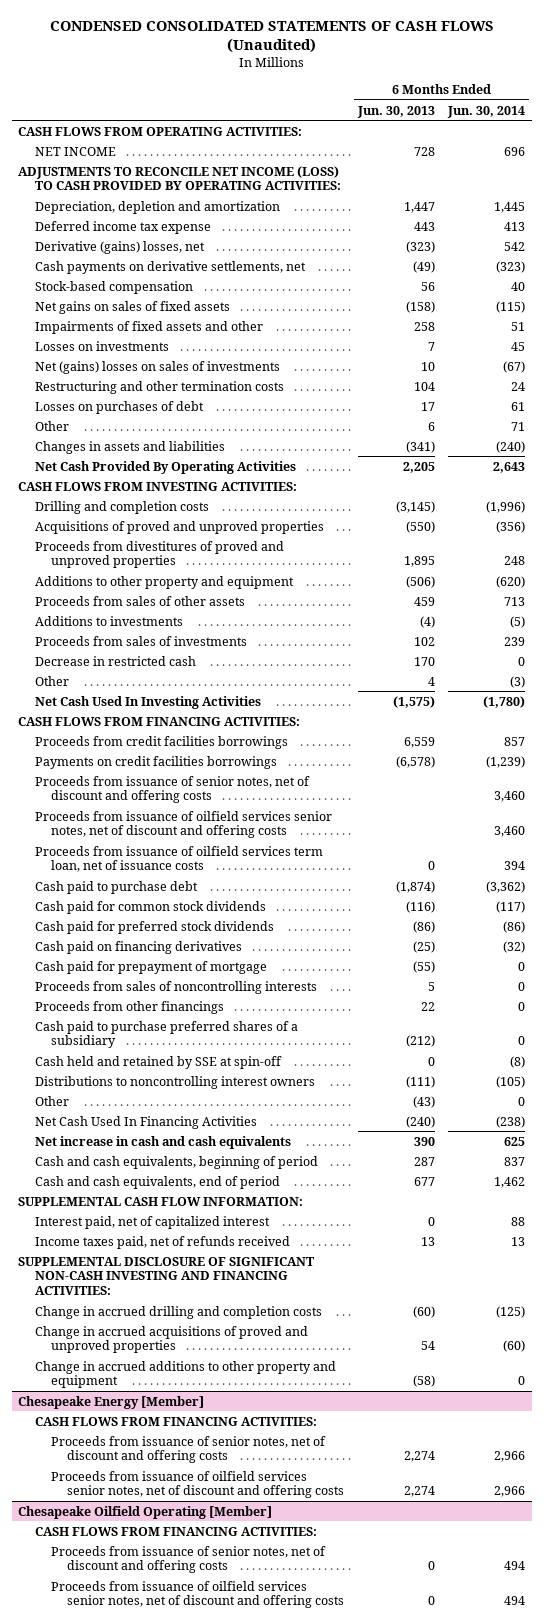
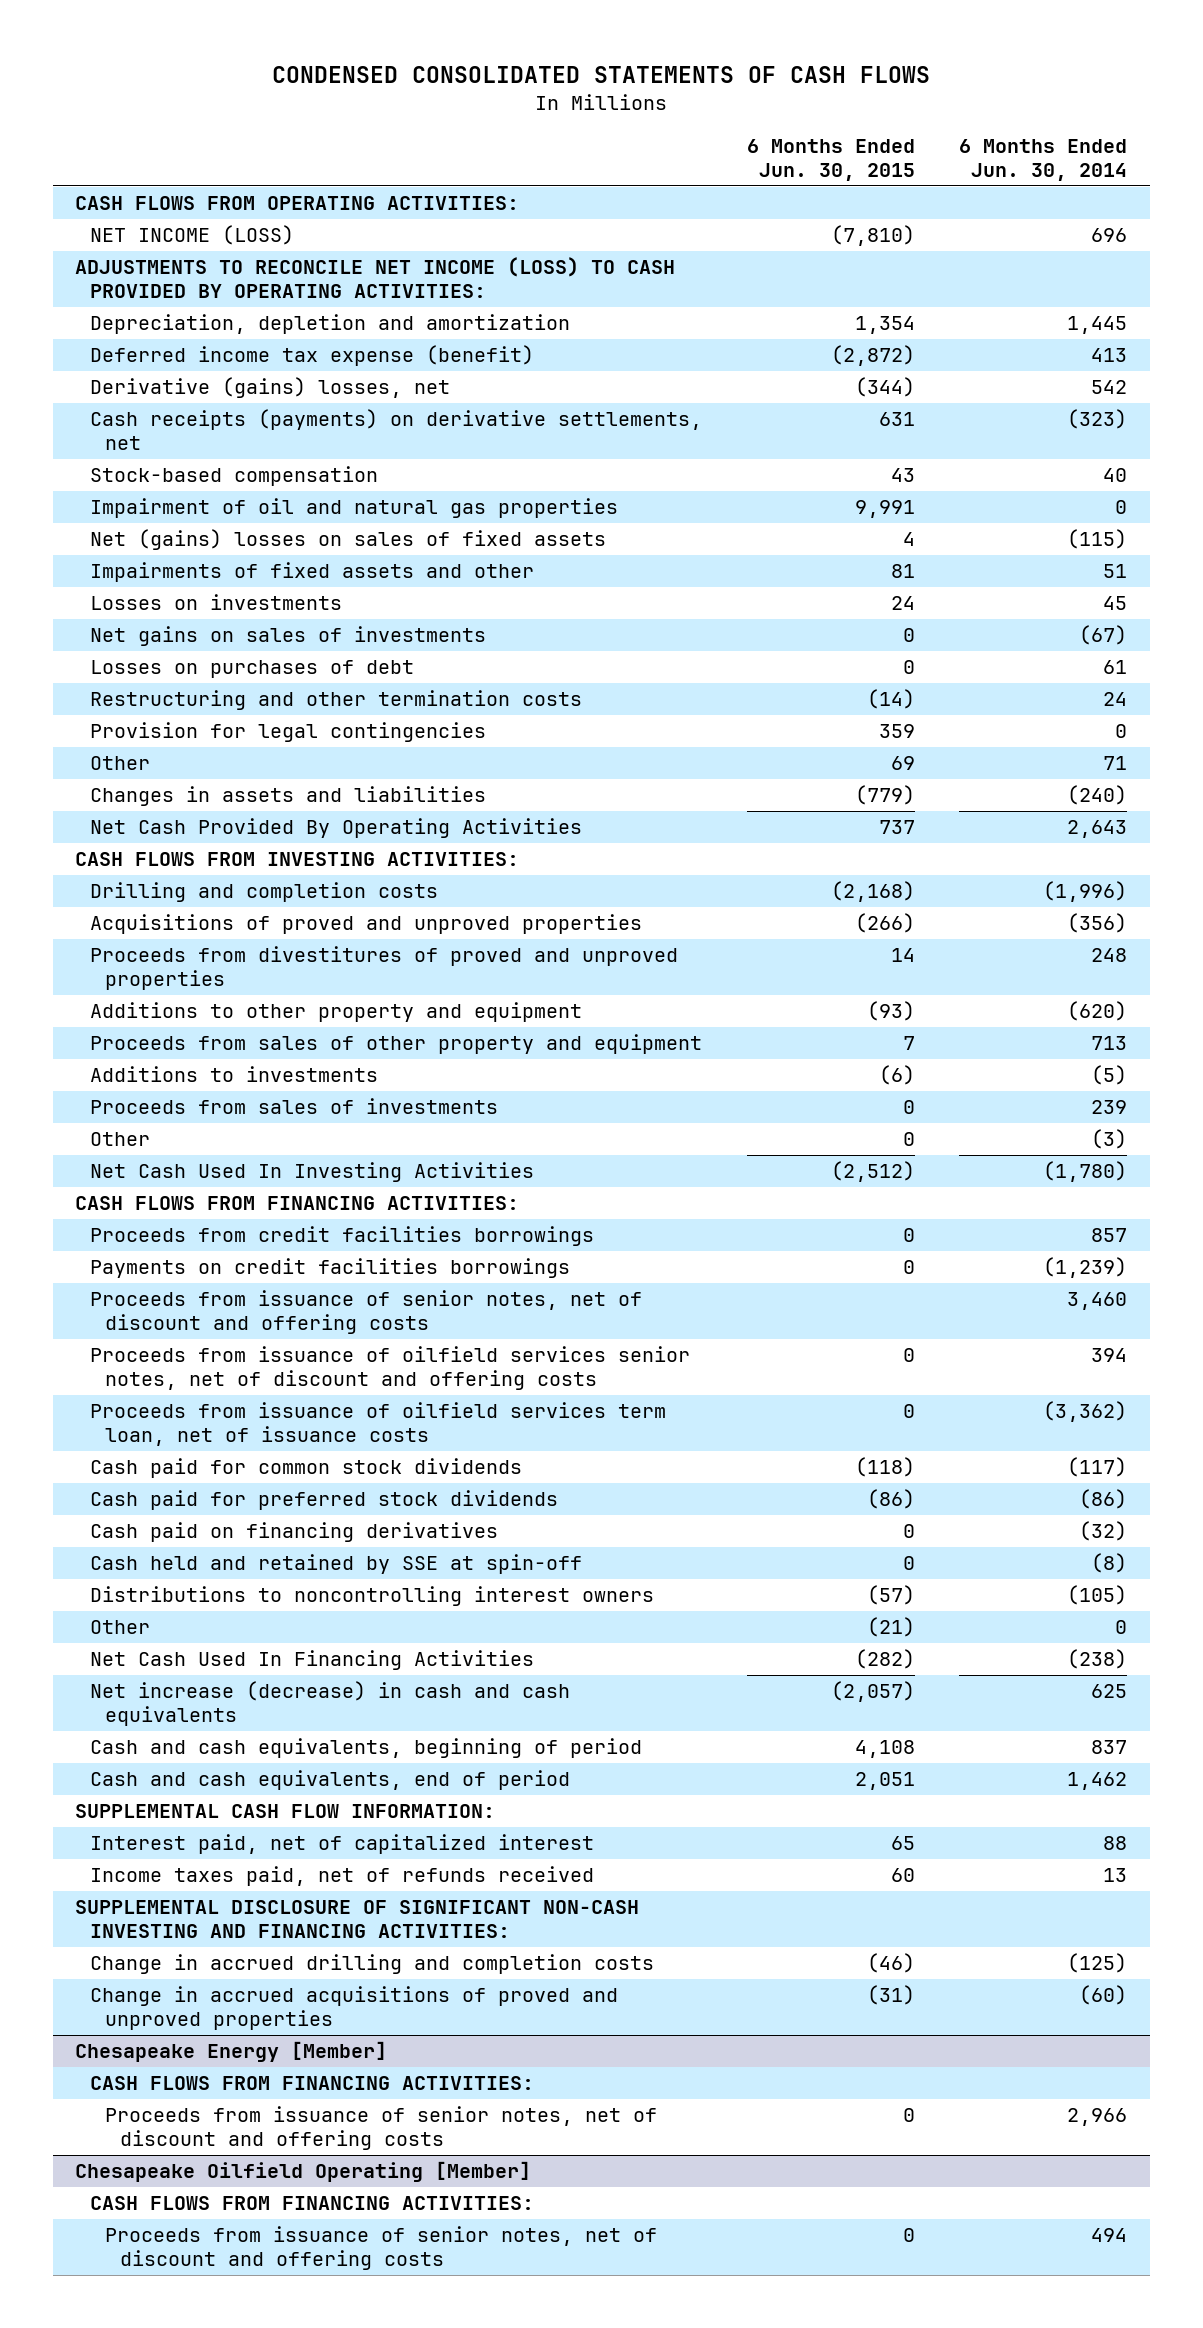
[49,20,494,54] CONDENSED CONSOLIDATED STATEMENTS OF CASH FLOWS (Unaudited) -> [272,66,931,84] CONDENSED CONSOLIDATED STATEMENTS OF CASH FLOWS
[356,105,435,118] Jun. 30, 2013 -> none
none -> [746,138,915,181] 6 Months Ended Jun. 30, 2015
[34,146,116,156] NET INCOME -> [89,224,294,245] NET INCOME (LOSS)
[34,220,211,234] Deferred income tax expense -> [89,344,534,366] Deferred income tax expense (benefit)
[34,260,306,274] Cash payments on derivative settlements, net -> [89,408,702,451] Cash receipts (payments) on derivative settlements, net
none -> [89,497,618,518] Impairment of oil and natural gas properties
[34,300,230,314] Net gains on sales of fixed assets -> [89,528,606,550] Net (gains) losses on sales of fixed assets
[34,360,280,374] Net (gains) losses on sales of investments -> [89,625,486,646] Net gains on sales of investments
[34,380,284,394] Restructuring and other termination costs -> [89,689,582,710] Restructuring and other termination costs
none -> [89,721,486,742] Provision for legal contingencies
[34,595,245,606] Proceeds from sales of other assets -> [89,1033,702,1054] Proceeds from sales of other property and equipment
[34,655,196,666] Decrease in restricted cash -> none
[34,880,198,894] Cash paid to purchase debt -> none
[494,826,526,838] 3,460 -> [1091,1347,1128,1362] 394
[504,861,526,871] 394 -> [1043,1400,1128,1422] (3,362)
[34,960,267,974] Cash paid for prepayment of mortgage -> none
[34,980,317,994] Proceeds from sales of noncontrolling interests -> none
[34,1000,224,1014] Proceeds from other financings -> none
[34,1020,298,1049] Cash paid to purchase preferred shares of a subsidiary -> none
[34,1135,291,1149] Net increase in cash and cash equivalents -> [89,1680,570,1727] Net increase (decrease) in cash and cash equivalents
[34,1360,336,1389] Change in accrued additions to other property and equipment -> none
[50,1470,345,1499] Proceeds from issuance of oilfield services senior notes, net of discount and offering costs -> none
[50,1580,345,1609] Proceeds from issuance of oilfield services senior notes, net of discount and offering costs -> none

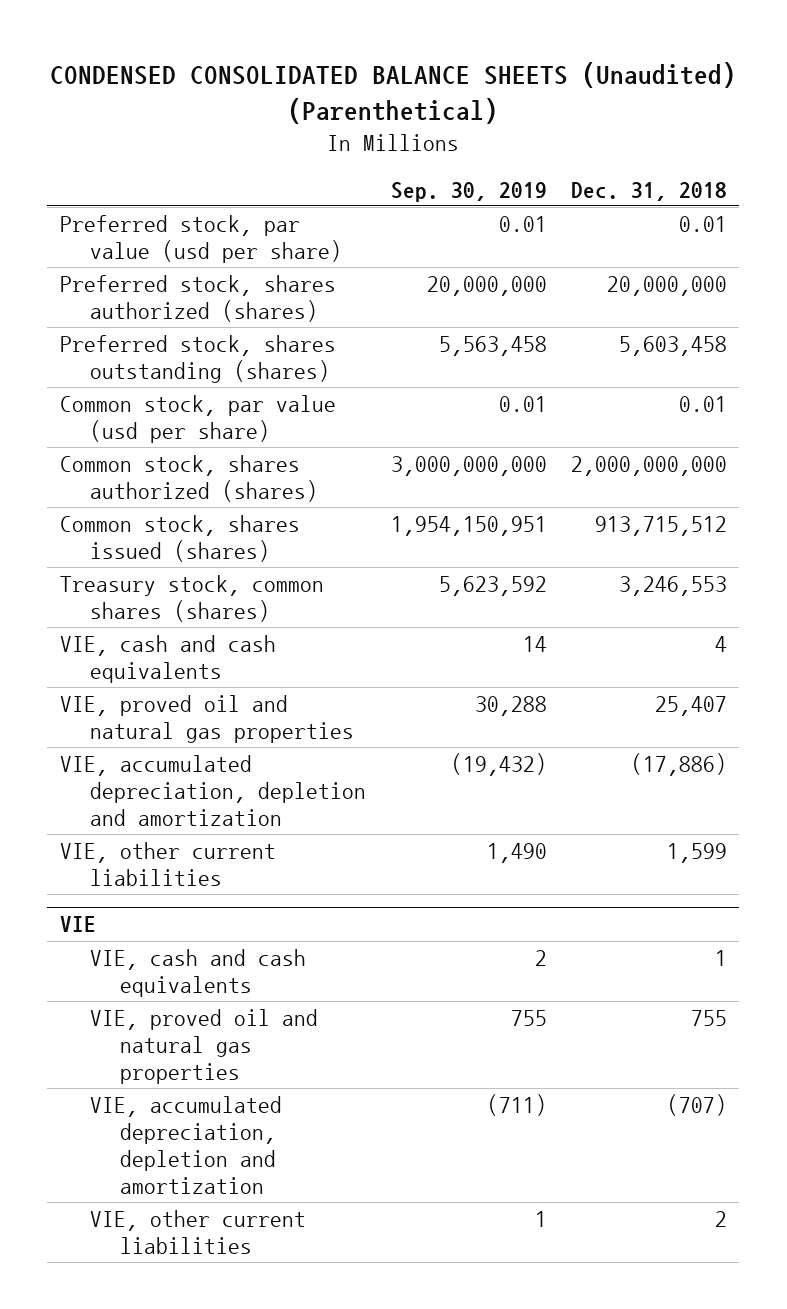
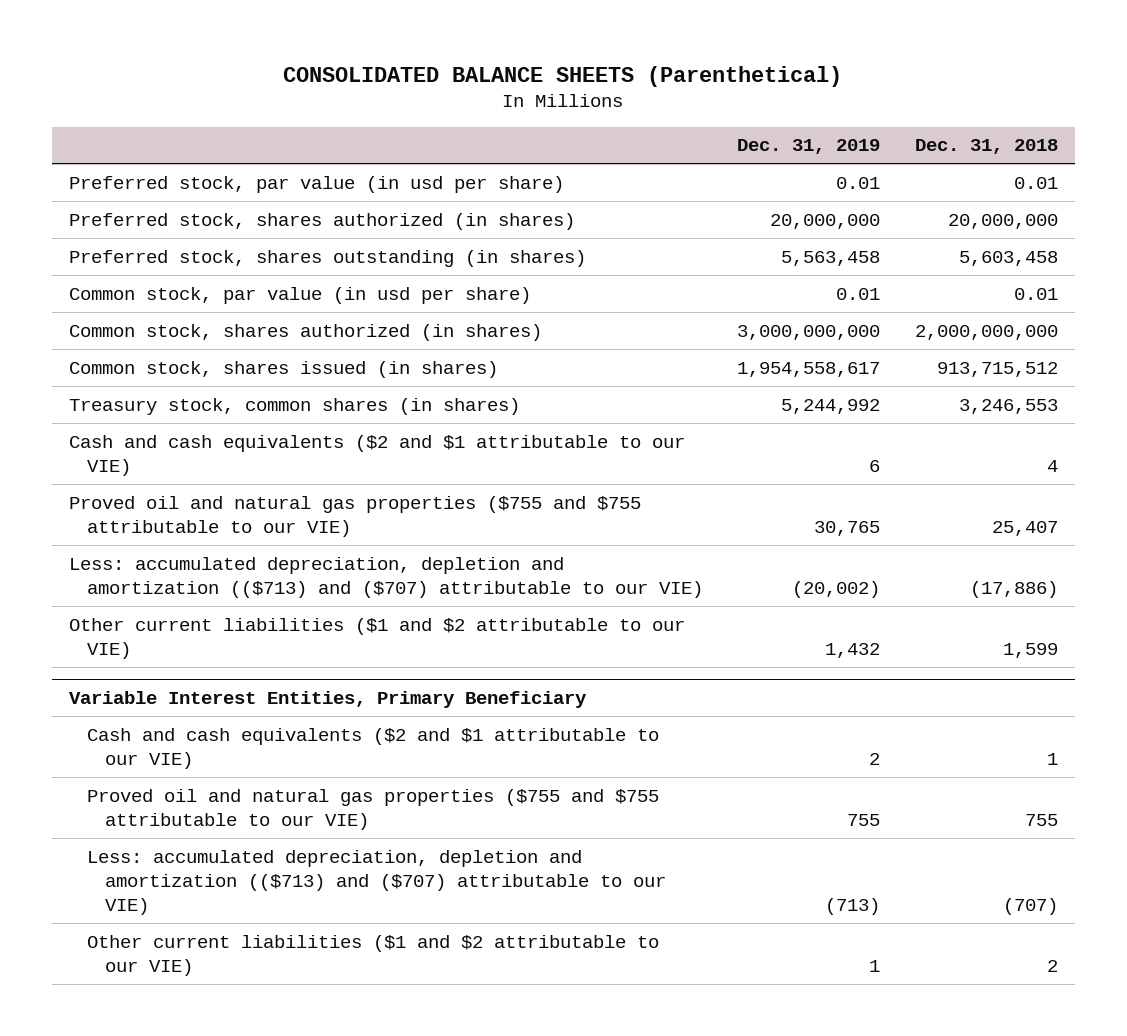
[50,62,737,124] CONDENSED CONSOLIDATED BALANCE SHEETS (Unaudited) (Parenthetical) -> [283,65,843,87] CONSOLIDATED BALANCE SHEETS (Parenthetical)
[390,181,547,202] Sep. 30, 2019 -> none
none -> [737,139,881,155] Dec. 31, 2019
[59,214,343,263] Preferred stock, par value (usd per share) -> [68,175,564,193] Preferred stock, par value (in usd per share)
[59,274,336,322] Preferred stock, shares authorized (shares) -> [68,212,575,230] Preferred stock, shares authorized (in shares)
[59,334,336,383] Preferred stock, shares outstanding (shares) -> [68,249,586,267] Preferred stock, shares outstanding (in shares)
[59,394,336,443] Common stock, par value (usd per share) -> [68,286,531,304] Common stock, par value (in usd per share)
[59,454,319,502] Common stock, shares authorized (shares) -> [68,323,542,341] Common stock, shares authorized (in shares)
[59,514,300,562] Common stock, shares issued (shares) -> [68,360,498,378] Common stock, shares issued (in shares)
[59,574,324,622] Treasury stock, common shares (shares) -> [68,397,520,415] Treasury stock, common shares (in shares)
[59,634,276,683] VIE, cash and cash equivalents -> [68,434,685,476] Cash and cash equivalents ($2 and $1 attributable to our VIE)
[59,694,355,743] VIE, proved oil and natural gas properties -> [68,495,641,537] Proved oil and natural gas properties ($755 and $755 attributable to our VIE)
[59,754,367,826] VIE, accumulated depreciation, depletion and amortization -> [68,556,703,598] Less: accumulated depreciation, depletion and amortization (($713) and ($707) attributable to our VIE)
[59,841,276,886] VIE, other current liabilities -> [68,617,685,659] Other current liabilities ($1 and $2 attributable to our VIE)
[59,916,96,933] VIE -> [68,690,587,708] Variable Interest Entities, Primary Beneficiary
[90,948,307,997] VIE, cash and cash equivalents -> [86,727,659,769] Cash and cash equivalents ($2 and $1 attributable to our VIE)
[90,1008,319,1084] VIE, proved oil and natural gas properties -> [86,788,659,830] Proved oil and natural gas properties ($755 and $755 attributable to our VIE)
[90,1095,283,1194] VIE, accumulated depreciation, depletion and amortization -> [86,849,667,915] Less: accumulated depreciation, depletion and amortization (($713) and ($707) attributable to our VIE)
[90,1209,307,1254] VIE, other current liabilities -> [86,934,659,976] Other current liabilities ($1 and $2 attributable to our VIE)

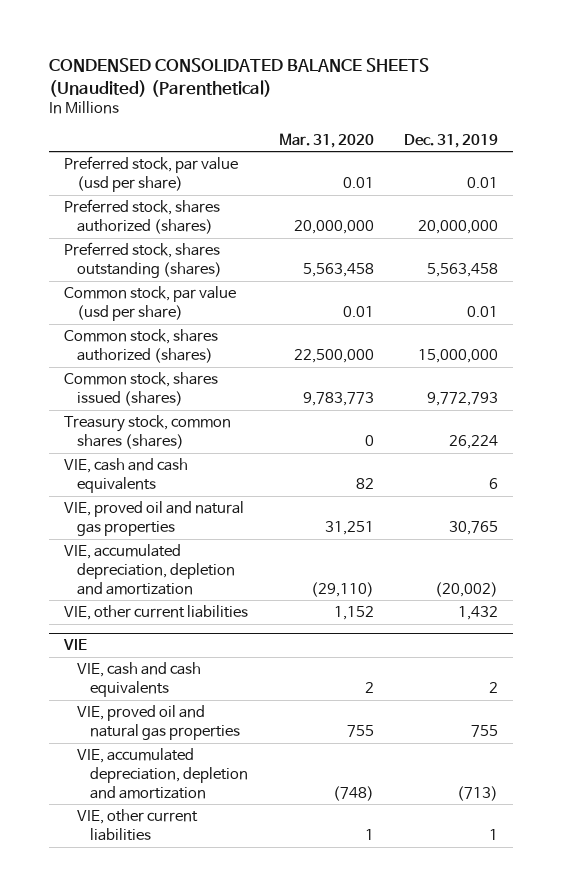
[283,65,843,87] CONSOLIDATED BALANCE SHEETS (Parenthetical) -> [48,58,429,97] CONDENSED CONSOLIDATED BALANCE SHEETS (Unaudited) (Parenthetical)
[914,139,1058,155] Dec. 31, 2018 -> none
none -> [278,132,374,148] Mar. 31, 2020
[68,690,587,708] Variable Interest Entities, Primary Beneficiary -> none
[68,175,564,193] Preferred stock, par value (in usd per share) -> [63,156,238,192] Preferred stock, par value (usd per share)
[68,212,575,230] Preferred stock, shares authorized (in shares) -> [63,199,220,234] Preferred stock, shares authorized (shares)
[68,249,586,267] Preferred stock, shares outstanding (in shares) -> [63,242,222,278] Preferred stock, shares outstanding (shares)
[68,286,531,304] Common stock, par value (in usd per share) -> [63,286,236,321] Common stock, par value (usd per share)
[68,323,542,341] Common stock, shares authorized (in shares) -> [63,329,218,363] Common stock, shares authorized (shares)
[737,324,881,340] 3,000,000,000 -> [417,348,498,363] 15,000,000
[68,360,498,378] Common stock, shares issued (in shares) -> [63,372,218,406] Common stock, shares issued (shares)
[737,361,881,377] 1,954,558,617 -> [426,391,498,406] 9,772,793
[68,397,520,415] Treasury stock, common shares (in shares) -> [63,415,231,449] Treasury stock, common shares (shares)
[781,398,881,414] 5,244,992 -> [448,434,498,449] 26,224
[68,434,685,476] Cash and cash equivalents ($2 and $1 attributable to our VIE) -> [63,458,188,493] VIE, cash and cash equivalents
[68,495,641,537] Proved oil and natural gas properties ($755 and $755 attributable to our VIE) -> [63,501,244,536] VIE, proved oil and natural gas properties
[68,556,703,598] Less: accumulated depreciation, depletion and amortization (($713) and ($707) attributable to our VIE) -> [63,544,235,595] VIE, accumulated depreciation, depletion and amortization
[68,617,685,659] Other current liabilities ($1 and $2 attributable to our VIE) -> [63,605,248,621] VIE, other current liabilities
none -> [62,639,87,651] VIE
[86,727,659,769] Cash and cash equivalents ($2 and $1 attributable to our VIE) -> [76,662,201,697] VIE, cash and cash equivalents
[86,788,659,830] Proved oil and natural gas properties ($755 and $755 attributable to our VIE) -> [76,705,241,740] VIE, proved oil and natural gas properties
[86,849,667,915] Less: accumulated depreciation, depletion and amortization (($713) and ($707) attributable to our VIE) -> [76,748,249,799] VIE, accumulated depreciation, depletion and amortization
[86,934,659,976] Other current liabilities ($1 and $2 attributable to our VIE) -> [76,809,198,841] VIE, other current liabilities

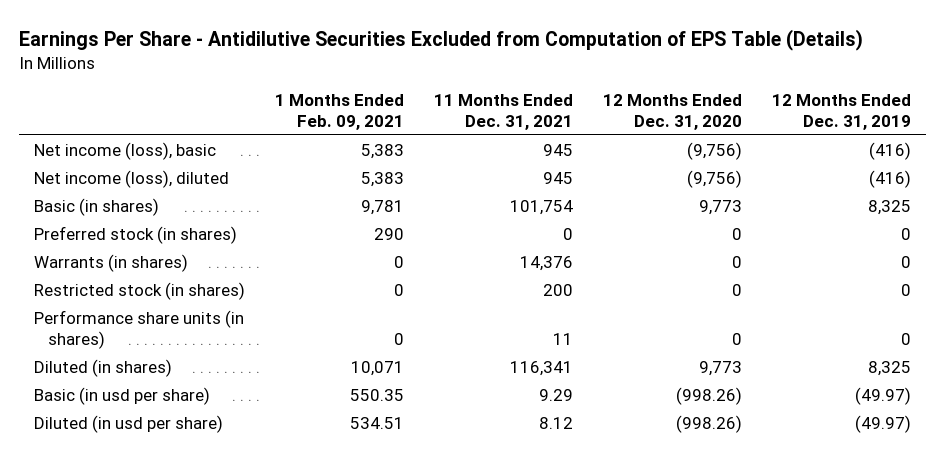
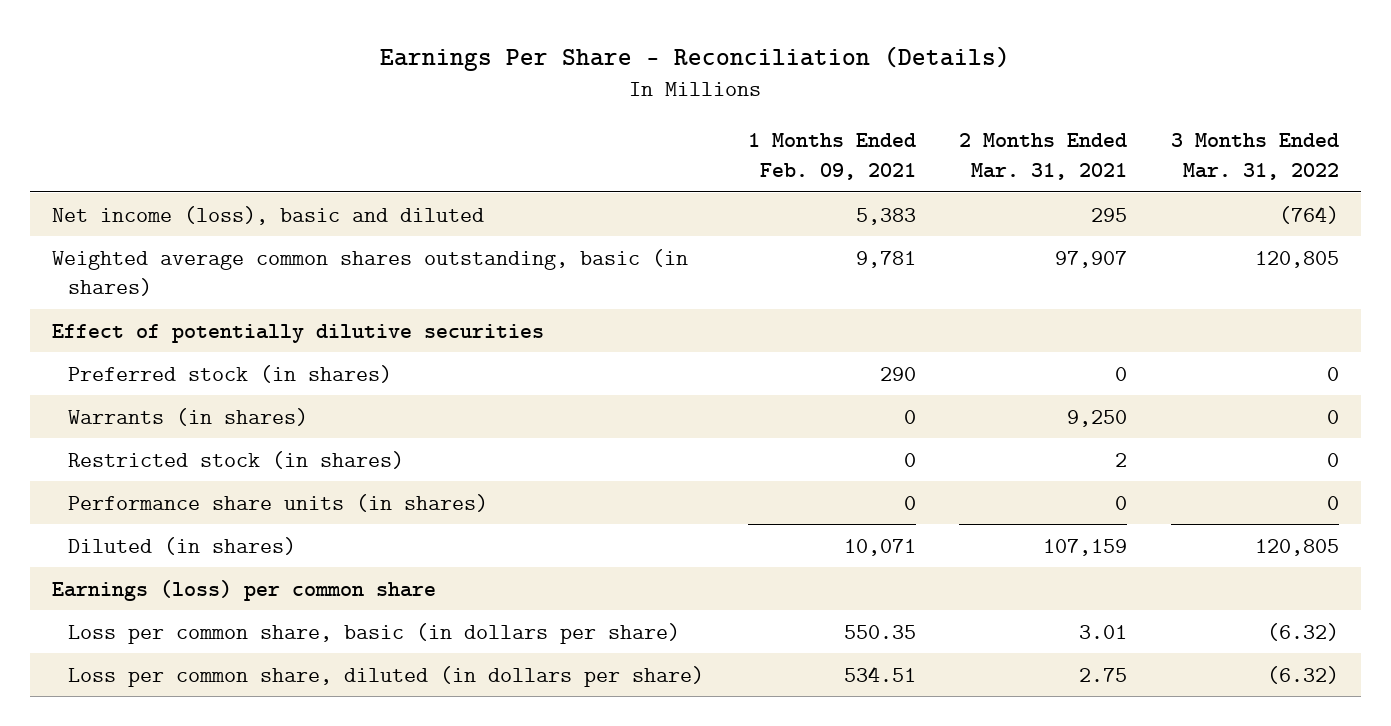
[19,28,864,51] Earnings Per Share - Antidilutive Securities Excluded from Computation of EPS Table (Details) -> [380,46,1011,72] Earnings Per Share - Reconciliation (Details)
[433,93,573,130] 11 Months Ended Dec. 31, 2021 -> none
[602,93,742,130] 12 Months Ended Dec. 31, 2020 -> none
[771,93,911,130] 12 Months Ended Dec. 31, 2019 -> none
none -> [959,133,1128,180] 2 Months Ended Mar. 31, 2021
none -> [1170,133,1339,180] 3 Months Ended Mar. 31, 2022
[34,141,217,160] Net income (loss), basic -> none
[34,169,230,188] Net income (loss), diluted -> [51,205,484,225] Net income (loss), basic and diluted
[34,197,160,216] Basic (in shares) -> [51,248,688,297] Weighted average common shares outstanding, basic (in shares)
none -> [51,323,544,343] Effect of potentially dilutive securities
none -> [51,579,436,601] Earnings (loss) per common share
[34,386,211,405] Basic (in usd per share) -> [68,622,681,644] Loss per common share, basic (in dollars per share)
[34,414,224,433] Diluted (in usd per share) -> [68,665,705,687] Loss per common share, diluted (in dollars per share)

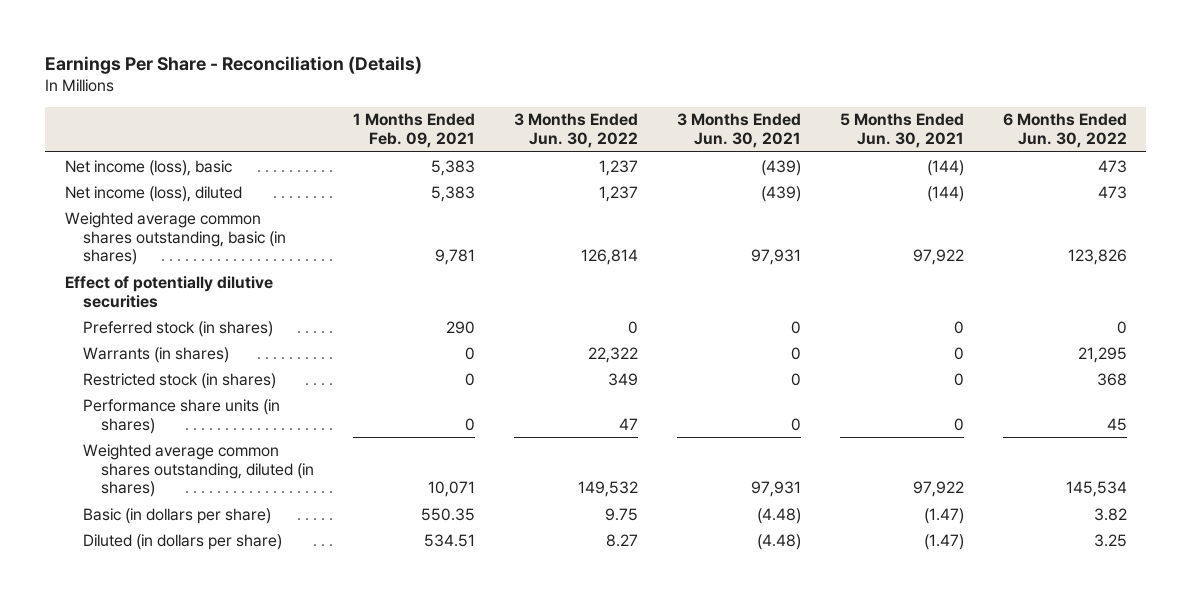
[959,133,1128,180] 2 Months Ended Mar. 31, 2021 -> none
[1170,133,1339,180] 3 Months Ended Mar. 31, 2022 -> none
none -> [513,113,638,149] 3 Months Ended Jun. 30, 2022
none -> [676,113,801,149] 3 Months Ended Jun. 30, 2021
none -> [839,113,964,149] 5 Months Ended Jun. 30, 2021
none -> [1002,113,1127,149] 6 Months Ended Jun. 30, 2022
none -> [64,159,232,176] Net income (loss), basic
[51,205,484,225] Net income (loss), basic and diluted -> [64,185,242,202] Net income (loss), diluted
[51,579,436,601] Earnings (loss) per common share -> none
[68,536,297,555] Diluted (in shares) -> [82,443,314,498] Weighted average common shares outstanding, diluted (in shares)
[68,622,681,644] Loss per common share, basic (in dollars per share) -> [82,507,271,524] Basic (in dollars per share)
[68,665,705,687] Loss per common share, diluted (in dollars per share) -> [82,533,282,550] Diluted (in dollars per share)

